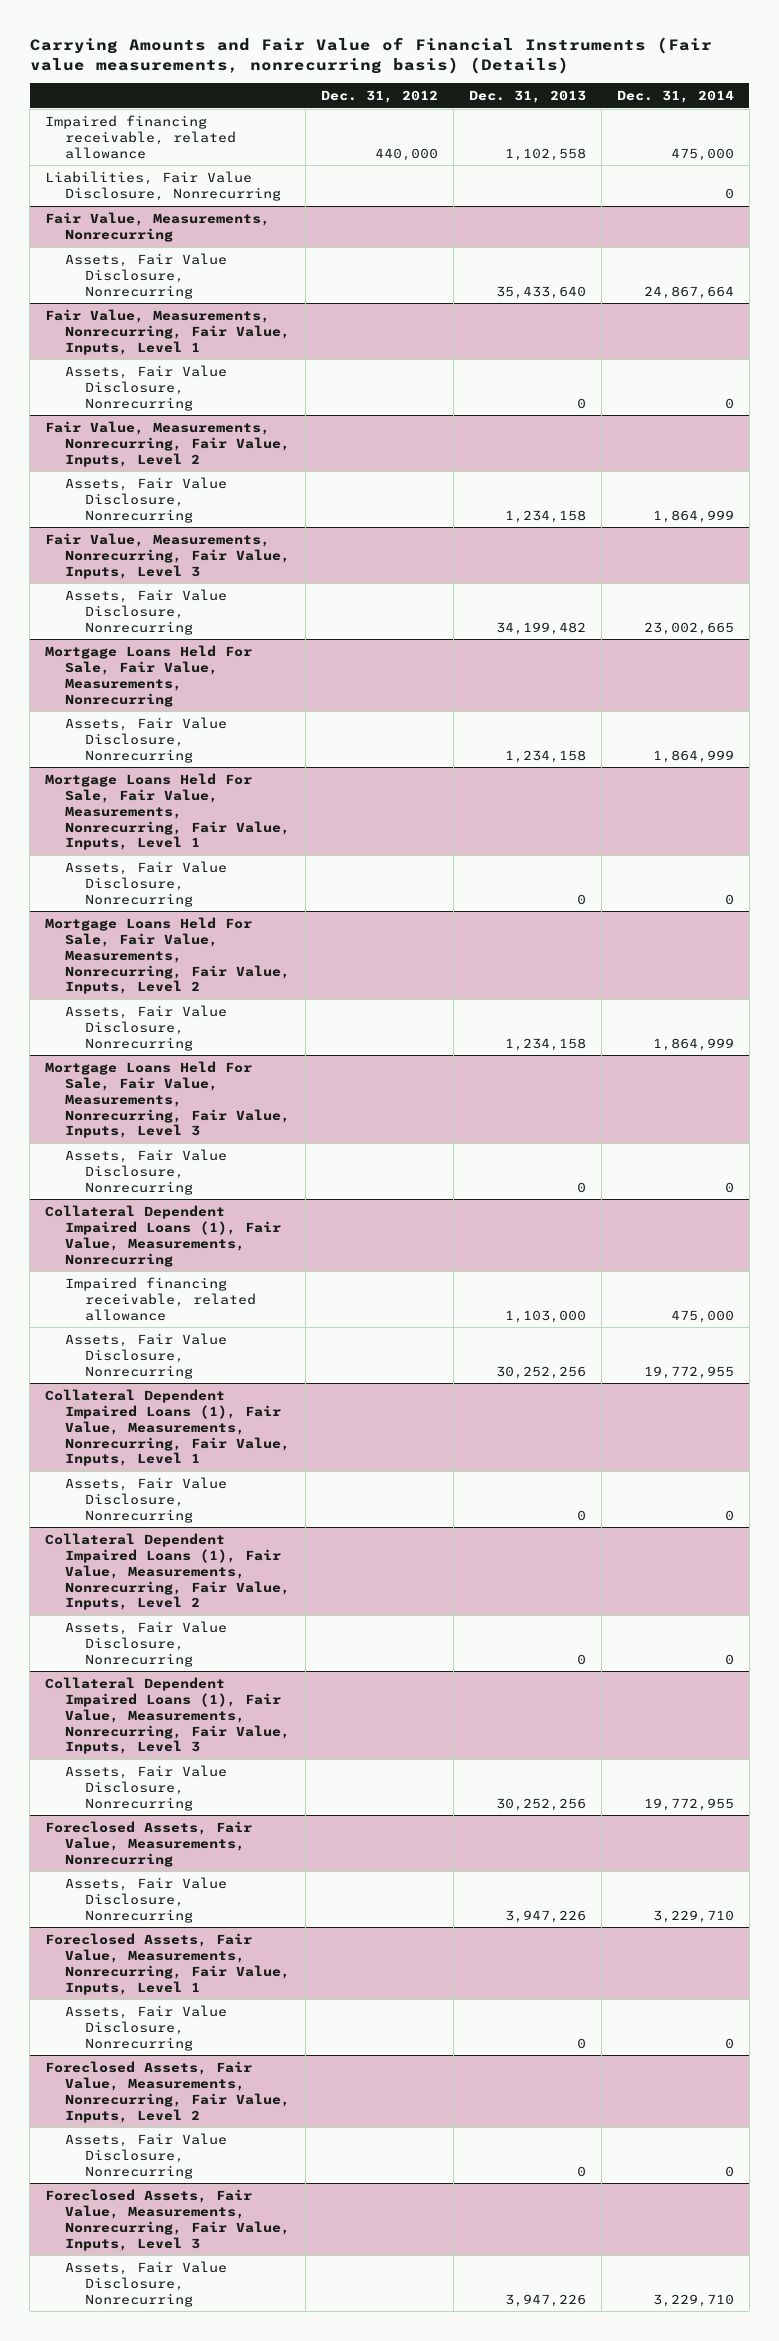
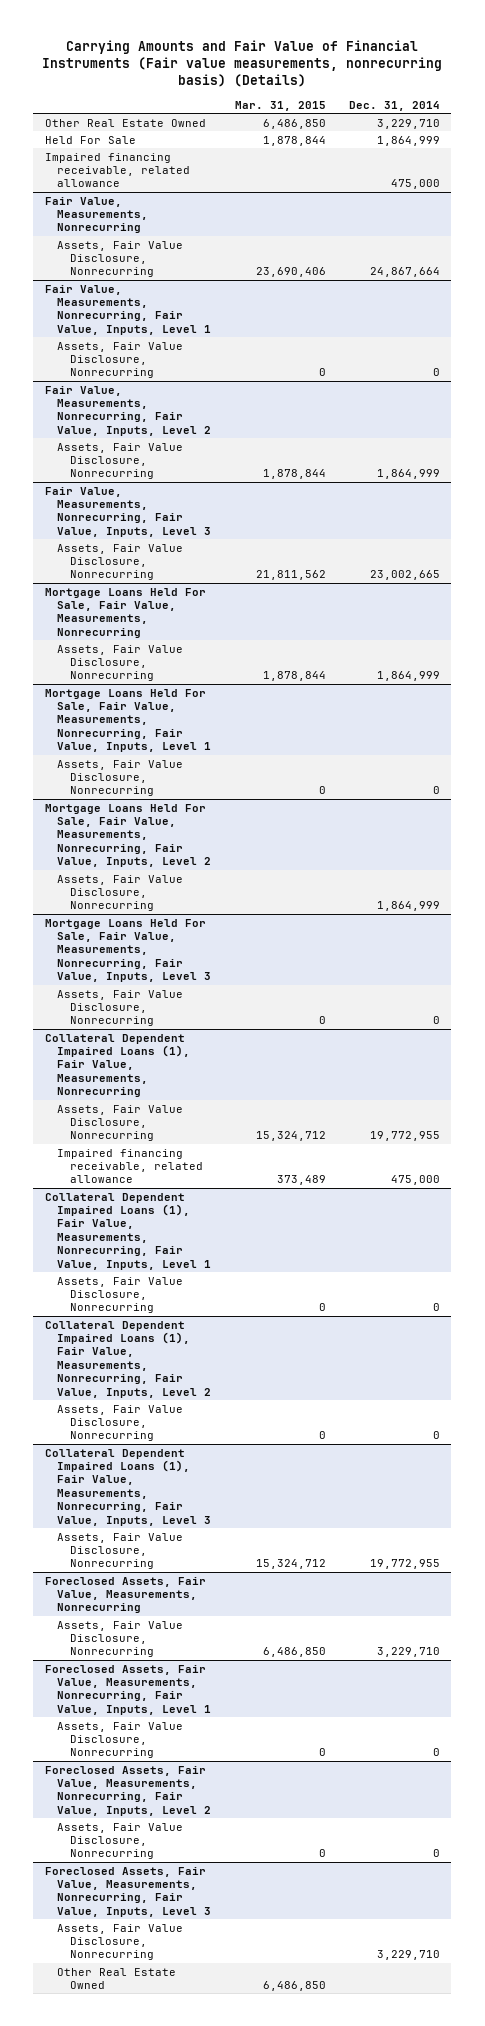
[320,89,438,103] Dec. 31, 2012 -> none
[468,89,586,103] Dec. 31, 2013 -> none
none -> [234,100,326,111] Mar. 31, 2015
none -> [44,118,206,127] Other Real Estate Owned
none -> [44,135,136,144] Held For Sale
[45,170,282,201] Liabilities, Fair Value Disclosure, Nonrecurring -> none
[65,1276,256,1321] Impaired financing receivable, related allowance -> [57,1148,203,1184] Impaired financing receivable, related allowance
none -> [57,1967,177,1989] Other Real Estate Owned

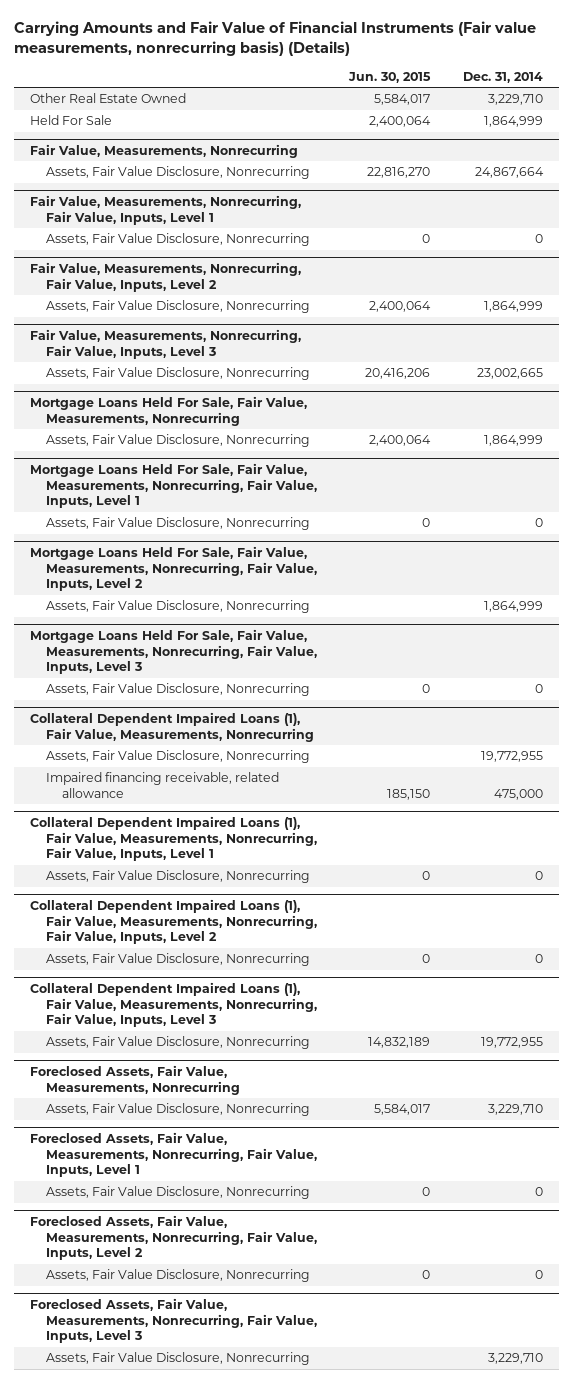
[234,100,326,111] Mar. 31, 2015 -> none
none -> [348,71,432,83] Jun. 30, 2015
[44,152,191,188] Impaired financing receivable, related allowance -> none
[57,1967,177,1989] Other Real Estate Owned -> none

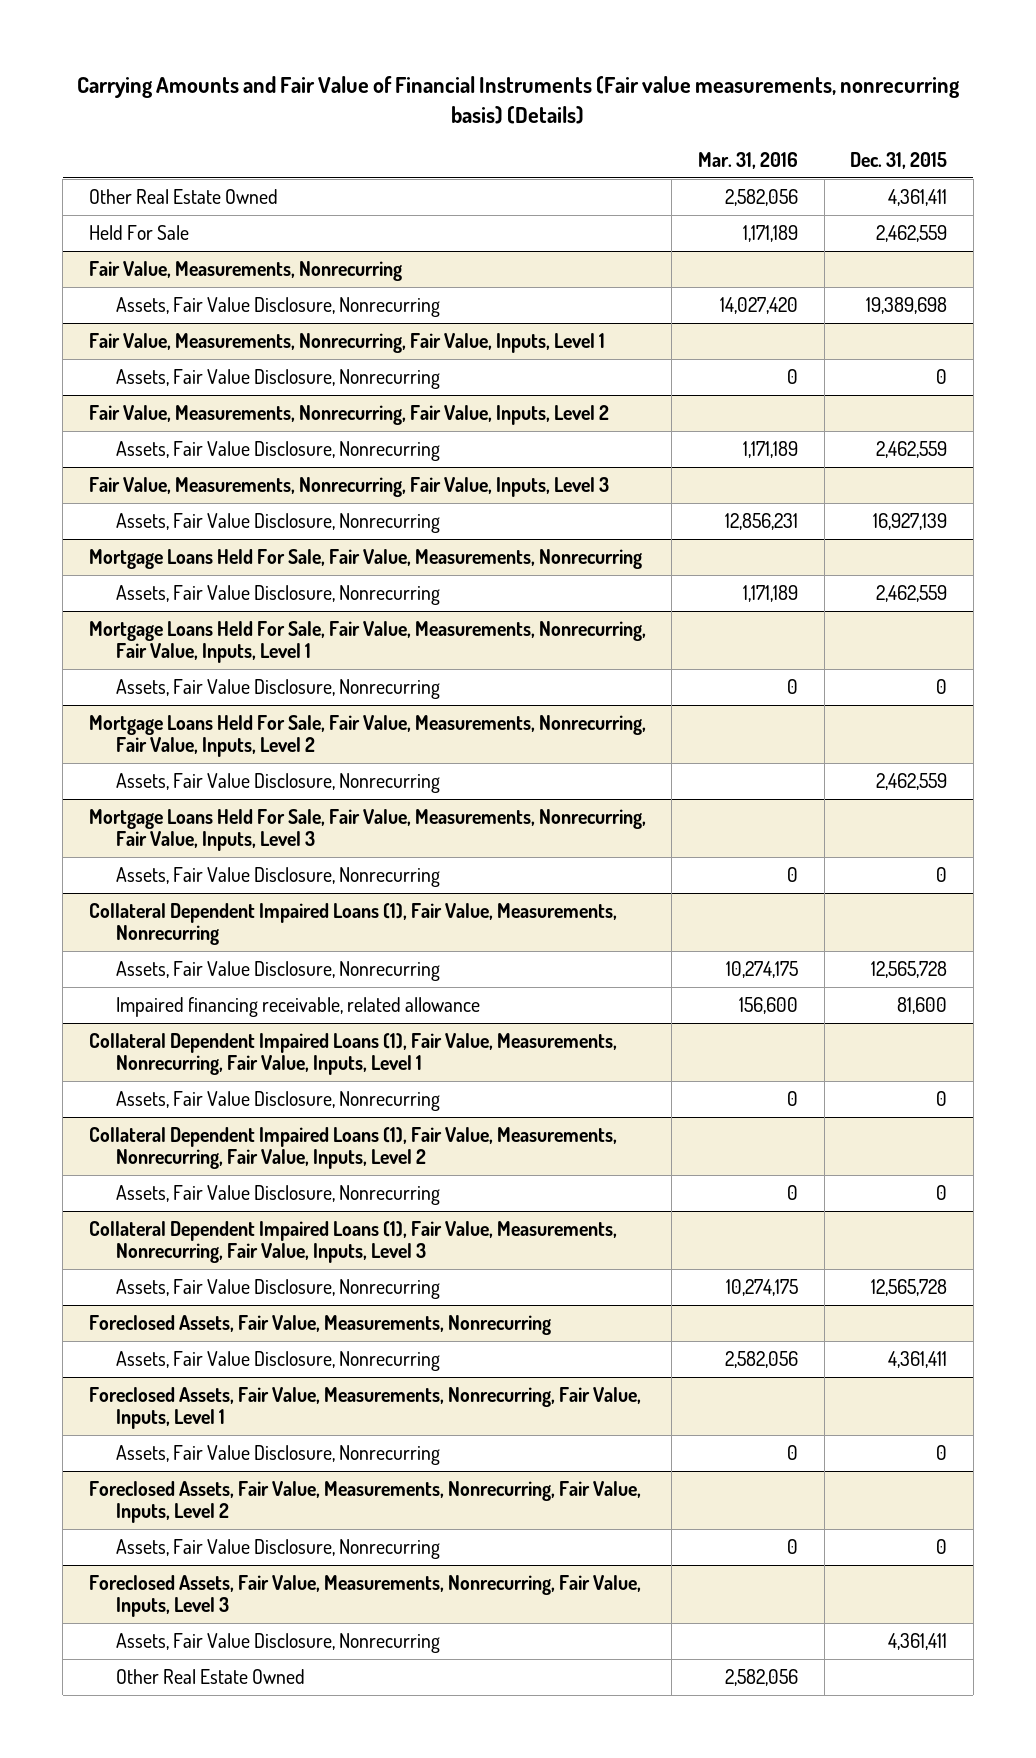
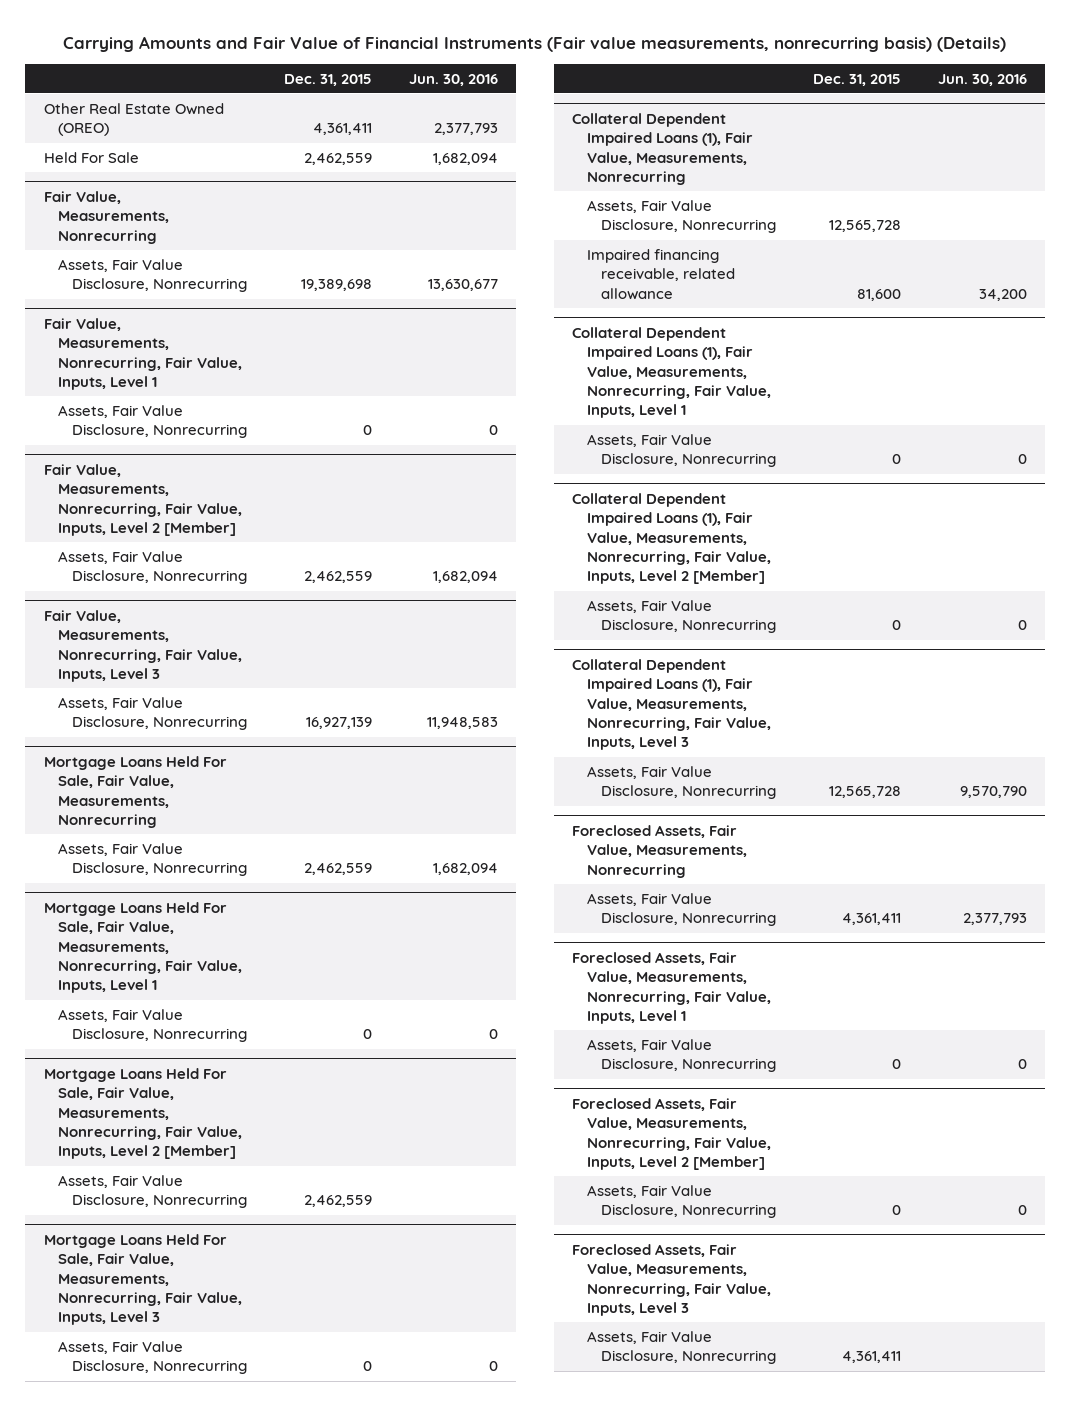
[697,151,798,169] Mar. 31, 2016 -> none
none -> [408,73,498,86] Jun. 30, 2016
[88,188,278,204] Other Real Estate Owned -> [43,103,224,137] Other Real Estate Owned (OREO)
[88,404,609,425] Fair Value, Measurements, Nonrecurring, Fair Value, Inputs, Level 2 -> [43,463,242,536] Fair Value, Measurements, Nonrecurring, Fair Value, Inputs, Level 2 [Member]
[88,714,646,758] Mortgage Loans Held For Sale, Fair Value, Measurements, Nonrecurring, Fair Value, Inputs, Level 2 -> [43,1067,242,1160] Mortgage Loans Held For Sale, Fair Value, Measurements, Nonrecurring, Fair Value, Inputs, Level 2 [Member]
[88,1126,617,1170] Collateral Dependent Impaired Loans (1), Fair Value, Measurements, Nonrecurring, Fair Value, Inputs, Level 2 -> [572,492,771,585] Collateral Dependent Impaired Loans (1), Fair Value, Measurements, Nonrecurring, Fair Value, Inputs, Level 2 [Member]
[88,1480,641,1524] Foreclosed Assets, Fair Value, Measurements, Nonrecurring, Fair Value, Inputs, Level 2 -> [572,1097,771,1170] Foreclosed Assets, Fair Value, Measurements, Nonrecurring, Fair Value, Inputs, Level 2 [Member]
[116,1668,306,1684] Other Real Estate Owned -> none

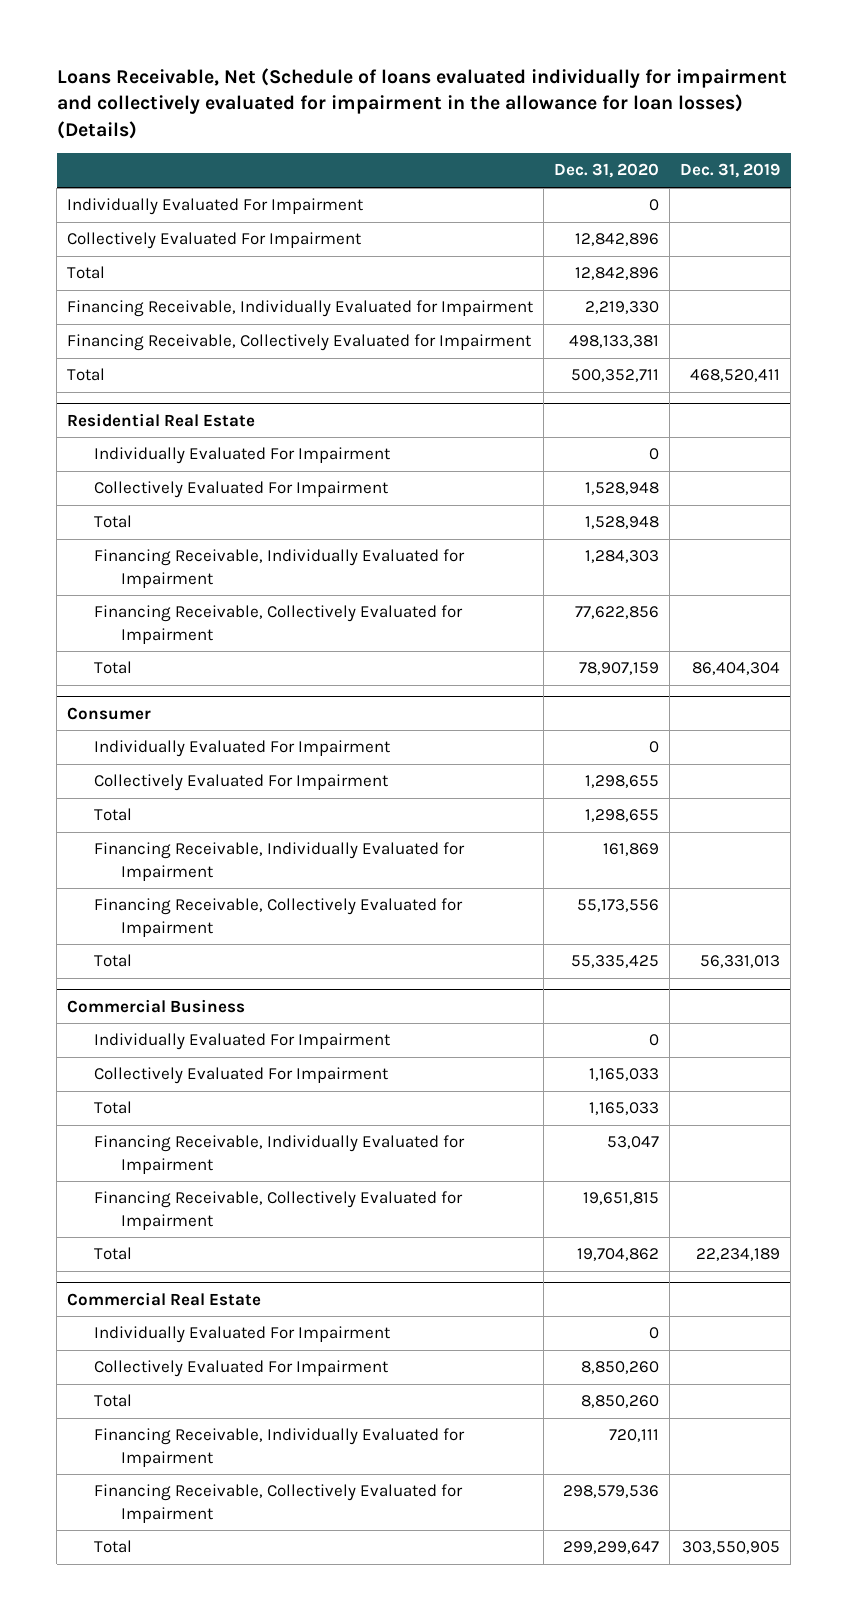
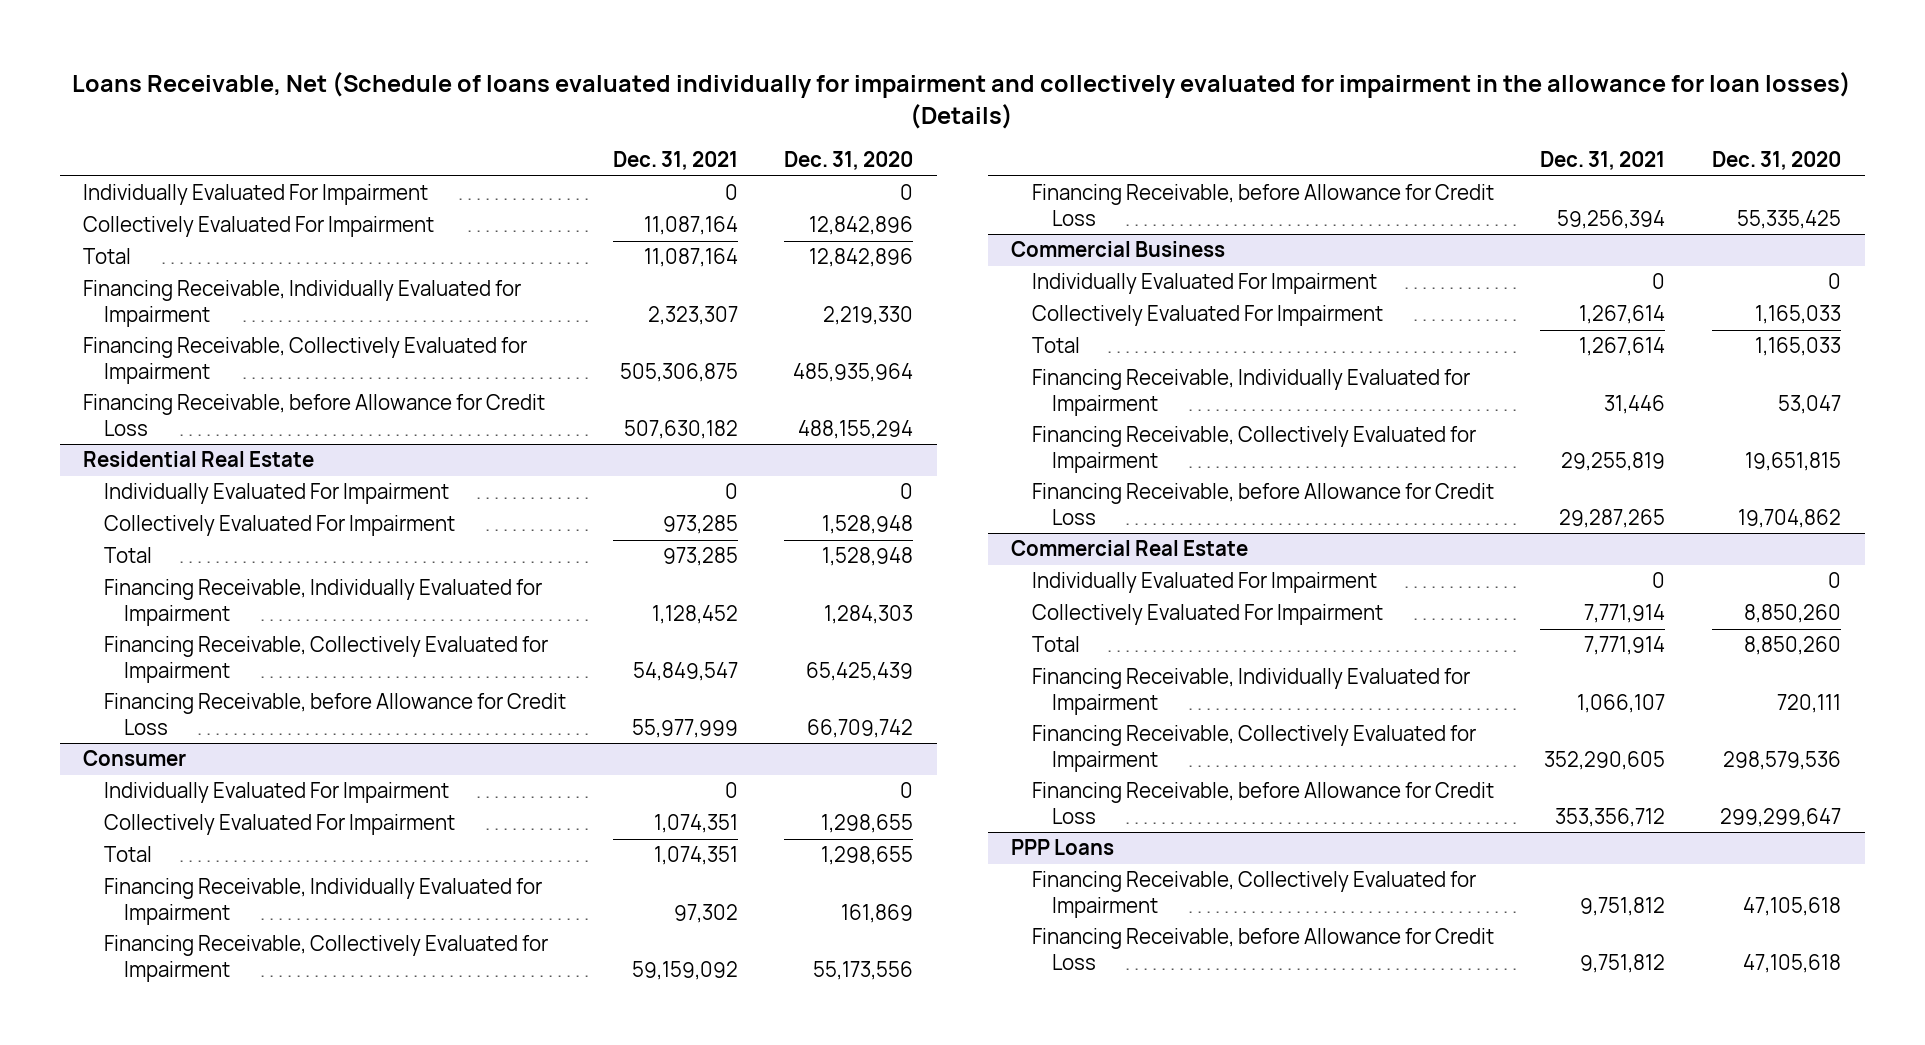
[680,163,781,179] Dec. 31, 2019 -> none
none -> [612,151,738,171] Dec. 31, 2021
[67,368,106,382] Total -> none
[569,335,660,349] 498,133,381 -> [793,362,914,382] 485,935,964
none -> [83,394,546,436] Financing Receivable, before Allowance for Credit Loss
[93,661,132,675] Total -> none
[575,606,660,620] 77,622,856 -> [806,661,914,681] 65,425,439
none -> [103,693,566,735] Financing Receivable, before Allowance for Credit Loss
[93,954,132,968] Total -> [1031,184,1494,226] Financing Receivable, before Allowance for Credit Loss
[93,1247,132,1261] Total -> [1031,483,1494,525] Financing Receivable, before Allowance for Credit Loss
[93,1540,132,1554] Total -> [1031,782,1494,824] Financing Receivable, before Allowance for Credit Loss
none -> [1011,839,1115,856] PPP Loans
none -> [1031,871,1476,918] Financing Receivable, Collectively Evaluated for Impairment
none -> [1031,928,1494,970] Financing Receivable, before Allowance for Credit Loss

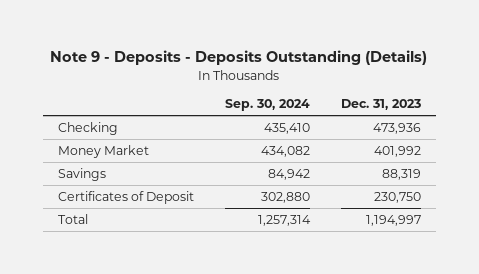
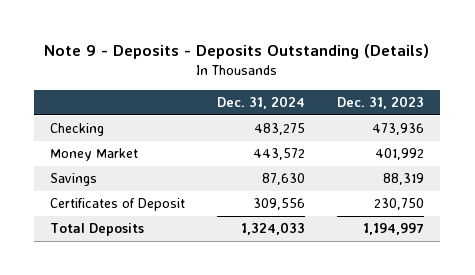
[224,99,310,112] Sep. 30, 2024 -> none
none -> [217,96,306,110] Dec. 31, 2024
[58,214,89,225] Total -> [50,223,145,237] Total Deposits

